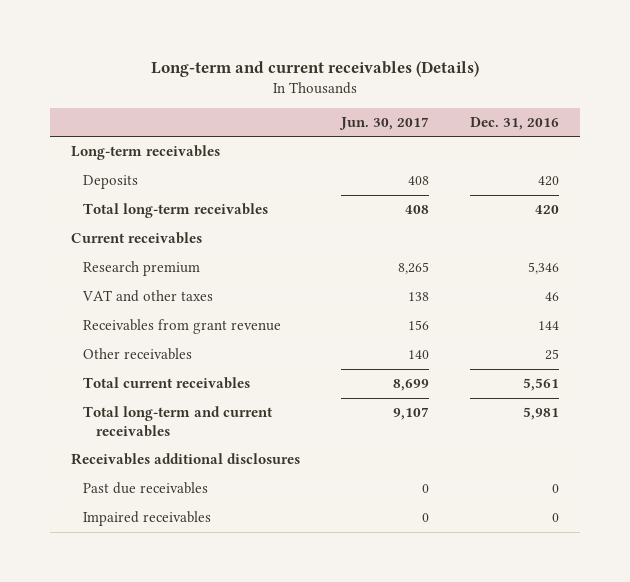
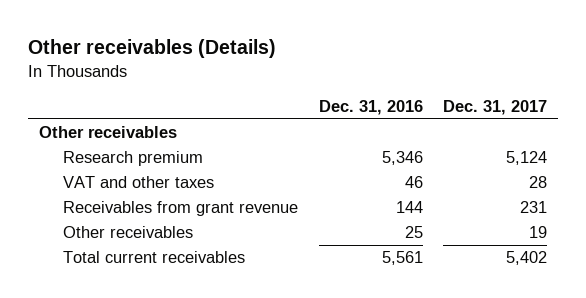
[150,60,479,77] Long-term and current receivables (Details) -> [28,39,277,59] Other receivables (Details)
[338,116,429,130] Jun. 30, 2017 -> none
none -> [443,100,548,116] Dec. 31, 2017
[70,145,220,161] Long-term receivables -> none
[83,175,139,190] Deposits -> none
[83,203,269,219] Total long-term receivables -> none
[70,232,202,245] Current receivables -> none
none -> [38,126,177,139] Other receivables
[83,406,274,437] Total long-term and current receivables -> none
[70,453,300,466] Receivables additional disclosures -> none
[83,482,209,495] Past due receivables -> none
[83,511,212,527] Impaired receivables -> none

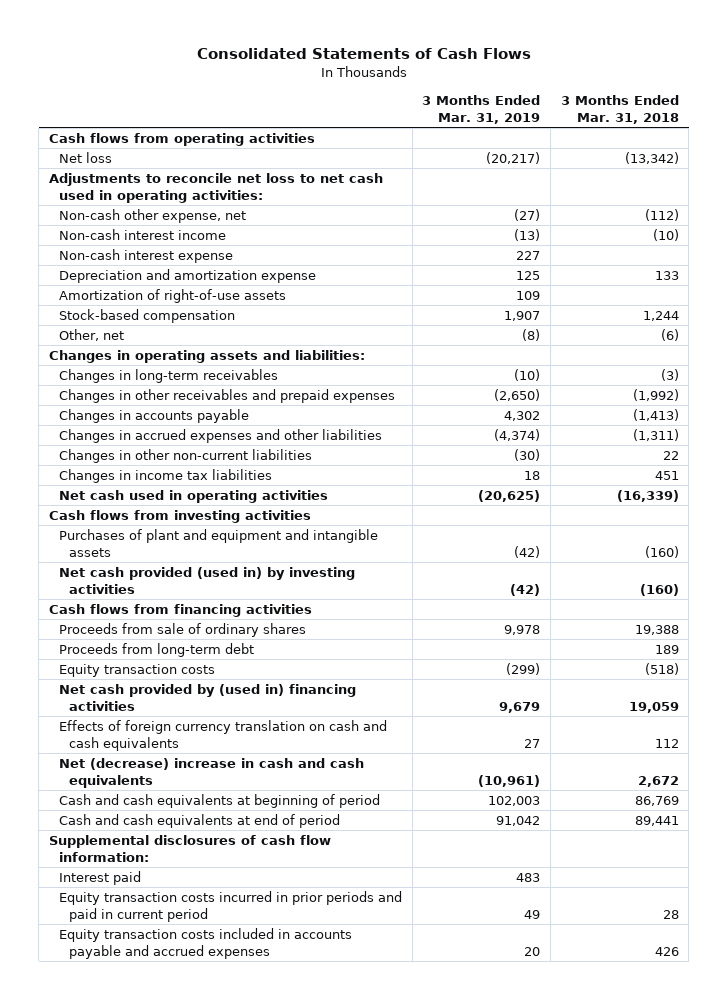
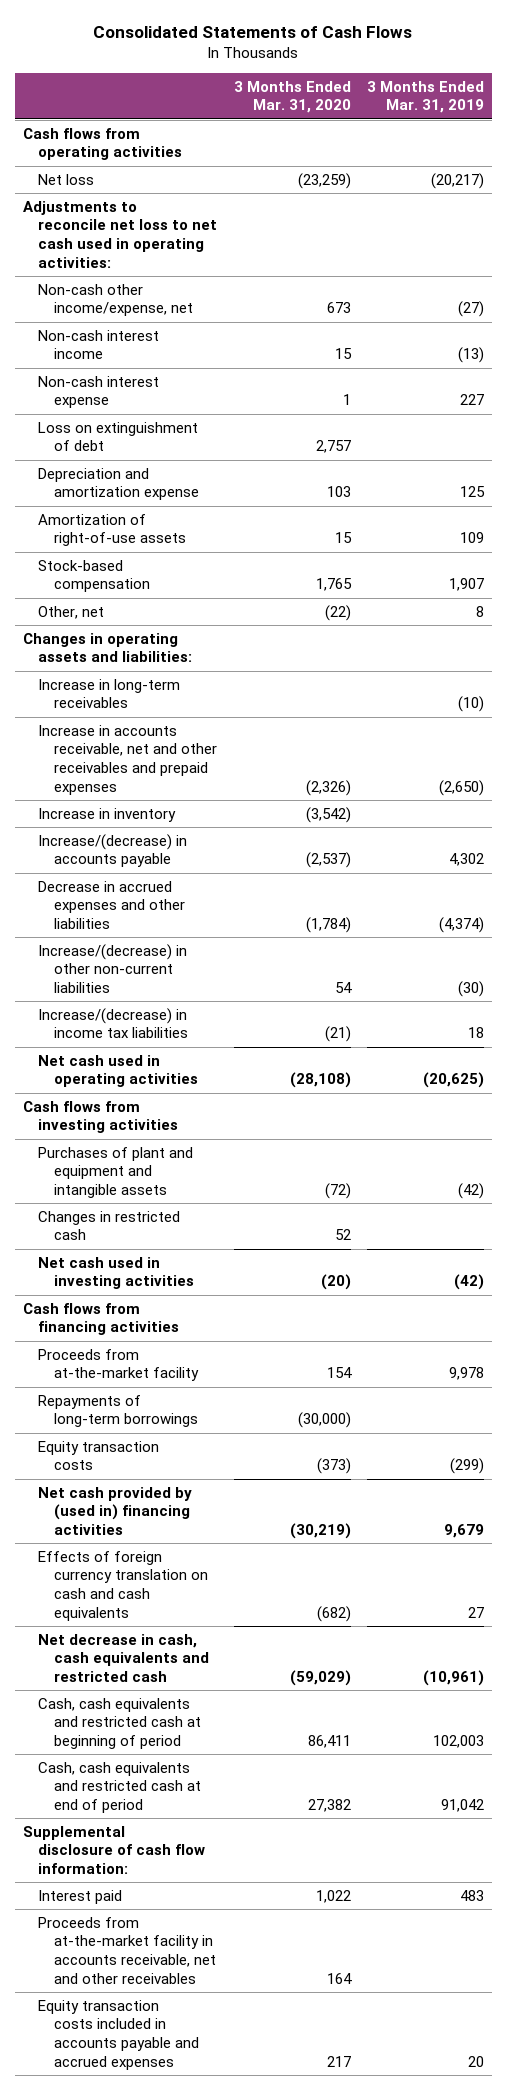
[560,94,679,124] 3 Months Ended Mar. 31, 2018 -> none
none -> [233,80,351,114] 3 Months Ended Mar. 31, 2020
[58,208,246,223] Non-cash other expense, net -> [38,283,193,317] Non-cash other income/expense, net
none -> [38,421,199,452] Loss on extinguishment of debt
[522,328,541,341] (8) -> [476,605,485,617] 8
[58,368,278,383] Changes in long-term receivables -> [38,678,181,709] Increase in long-term receivables
[58,388,395,403] Changes in other receivables and prepaid expenses -> [38,724,217,795] Increase in accounts receivable, net and other receivables and prepaid expenses
none -> [38,807,177,822] Increase in inventory
[58,408,249,423] Changes in accounts payable -> [38,833,188,868] Increase/(decrease) in accounts payable
[58,428,382,443] Changes in accrued expenses and other liabilities -> [38,880,185,930] Decrease in accrued expenses and other liabilities
[58,448,312,463] Changes in other non-current liabilities -> [38,943,188,994] Increase/(decrease) in other non-current liabilities
[58,468,272,483] Changes in income tax liabilities -> [38,1007,188,1039] Increase/(decrease) in income tax liabilities
none -> [38,1210,181,1241] Changes in restricted cash
[58,566,355,594] Net cash provided (used in) by investing activities -> [38,1256,194,1290] Net cash used in investing activities
[58,642,254,657] Proceeds from long-term debt -> none
[58,622,306,637] Proceeds from sale of ordinary shares -> [38,1348,199,1382] Proceeds from at-the-market facility
none -> [38,1394,198,1428] Repayments of long-term borrowings
[58,757,364,788] Net (decrease) increase in cash and cash equivalents -> [38,1633,209,1683] Net decrease in cash, cash equivalents and restricted cash
[58,793,380,808] Cash and cash equivalents at beginning of period -> [38,1697,201,1750] Cash, cash equivalents and restricted cash at beginning of period
[58,813,340,828] Cash and cash equivalents at end of period -> [38,1761,201,1814] Cash, cash equivalents and restricted cash at end of period
[48,834,331,862] Supplemental disclosures of cash flow information: -> [22,1825,206,1875] Supplemental disclosure of cash flow information:
[58,890,402,922] Equity transaction costs incurred in prior periods and paid in current period -> none
none -> [38,1916,216,1984] Proceeds from at-the-market facility in accounts receivable, net and other receivables

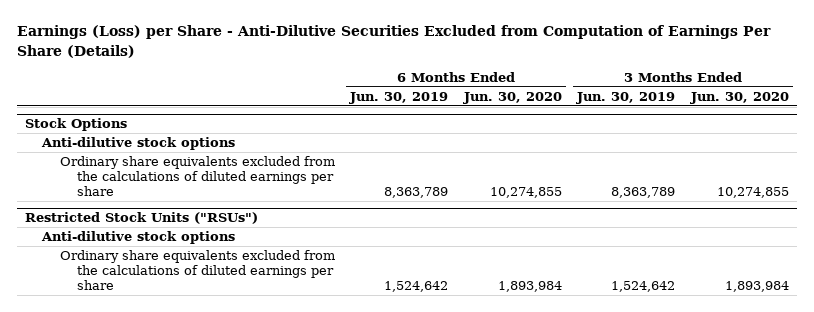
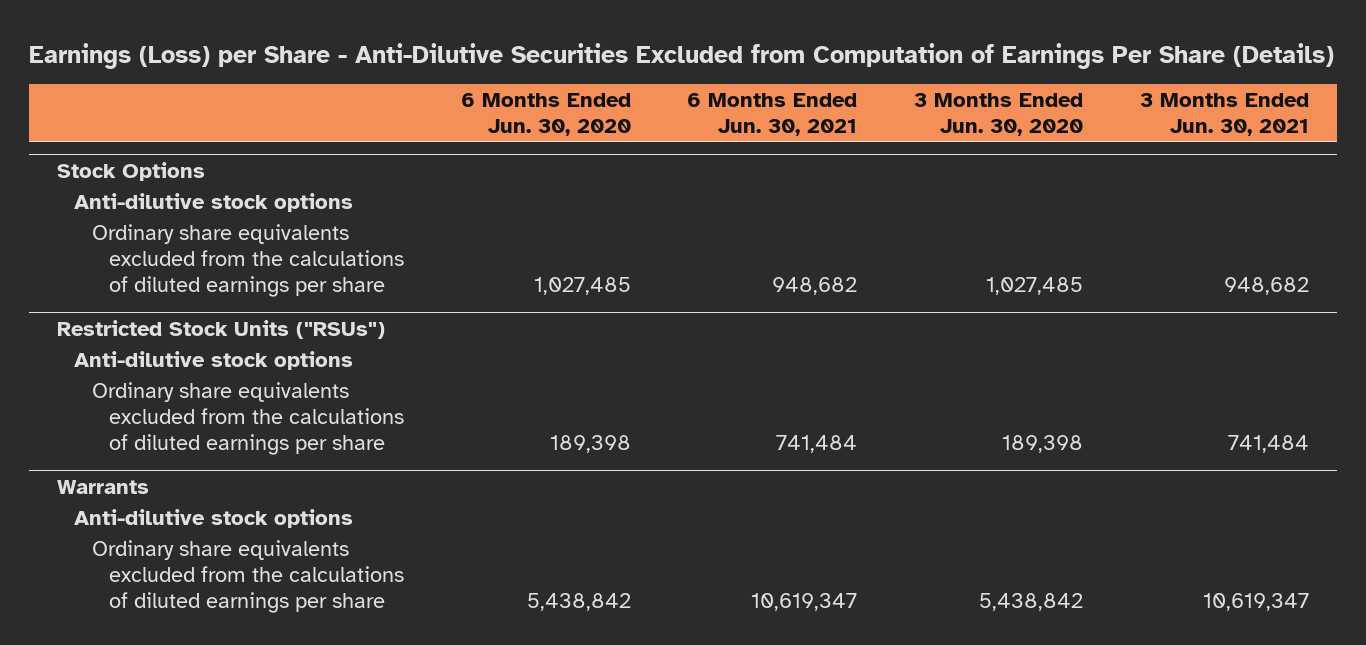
[349,91,449,104] Jun. 30, 2019 -> none
[576,91,676,104] Jun. 30, 2019 -> none
none -> [687,93,858,137] 6 Months Ended Jun. 30, 2021
none -> [1140,93,1310,137] 3 Months Ended Jun. 30, 2021
[489,187,562,199] 10,274,855 -> [533,276,631,295] 1,027,485
[716,187,789,199] 10,274,855 -> [986,276,1084,295] 1,027,485
[497,281,562,293] 1,893,984 -> [549,434,631,453] 189,398
[724,281,789,293] 1,893,984 -> [1002,434,1084,453] 189,398
none -> [57,479,150,494] Warrants
none -> [74,509,354,529] Anti-dilutive stock options
none -> [91,540,404,613] Ordinary share equivalents excluded from the calculations of diluted earnings per share

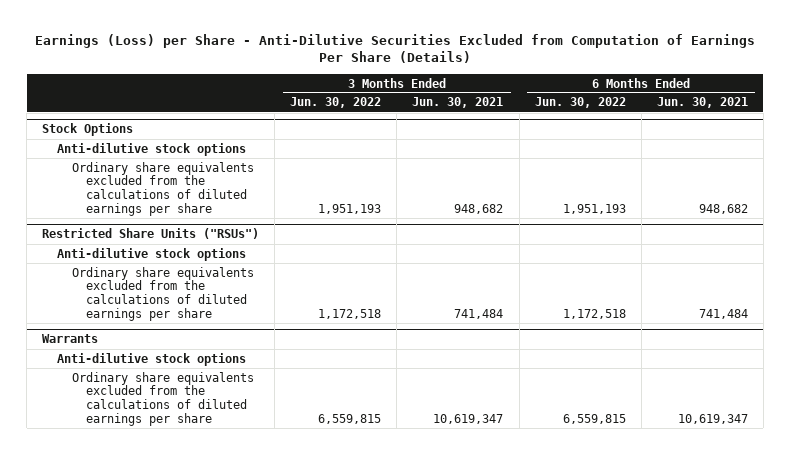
[460,93,631,137] 6 Months Ended Jun. 30, 2020 -> none
[914,93,1084,137] 3 Months Ended Jun. 30, 2020 -> none
none -> [290,97,382,109] Jun. 30, 2022
none -> [534,97,626,109] Jun. 30, 2022
[57,319,386,339] Restricted Stock Units ("RSUs") -> [42,228,260,240] Restricted Share Units ("RSUs")

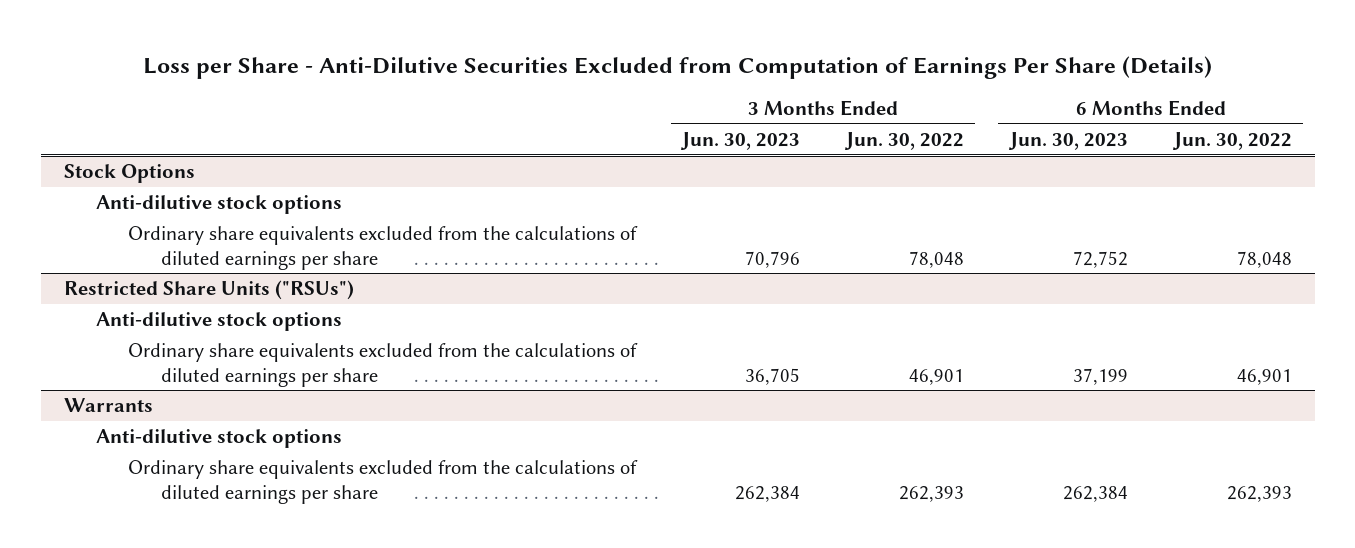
[34,33,755,64] Earnings (Loss) per Share - Anti-Dilutive Securities Excluded from Computation of Earnings Per Share (Details) -> [142,55,1212,79] Loss per Share - Anti-Dilutive Securities Excluded from Computation of Earnings Per Share (Details)
[412,97,504,109] Jun. 30, 2021 -> none
[656,97,748,109] Jun. 30, 2021 -> none
none -> [680,131,801,150] Jun. 30, 2023
none -> [1007,131,1128,150] Jun. 30, 2023
[318,203,382,214] 1,951,193 -> [908,250,964,268] 78,048
[562,203,626,214] 1,951,193 -> [1236,250,1292,268] 78,048
[318,308,382,319] 1,172,518 -> [908,368,964,385] 46,901
[562,308,626,319] 1,172,518 -> [1236,368,1292,385] 46,901
[318,413,382,424] 6,559,815 -> [898,485,964,502] 262,393
[562,413,626,424] 6,559,815 -> [1226,485,1292,502] 262,393

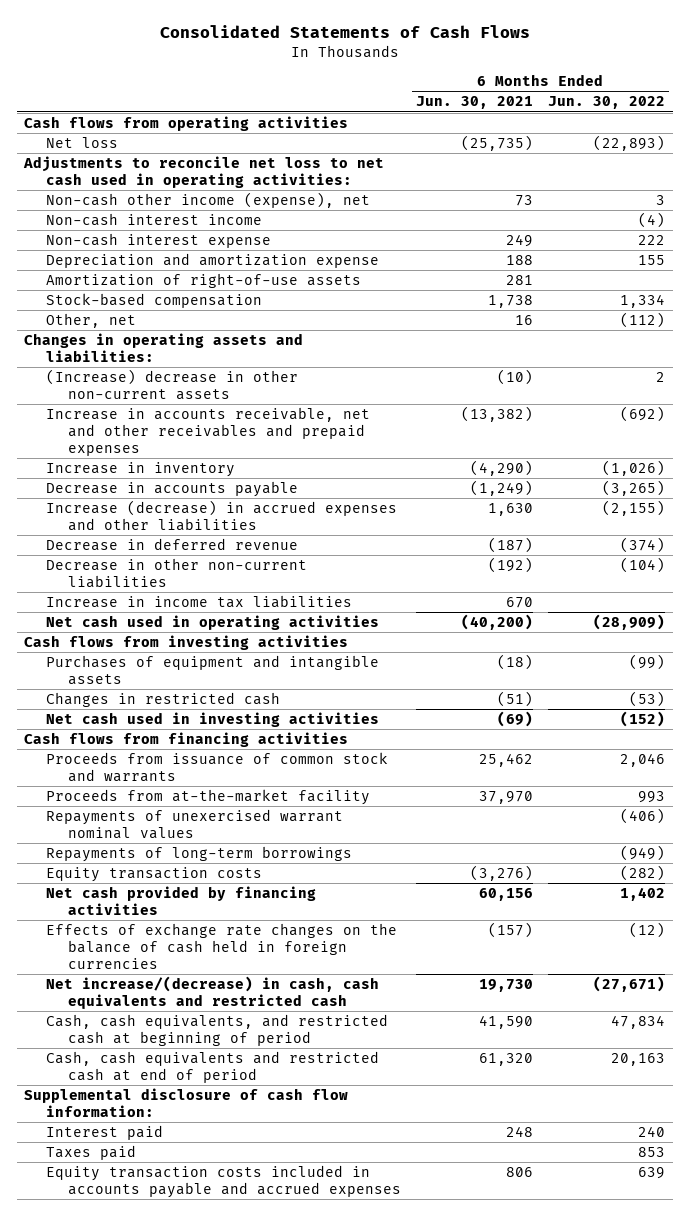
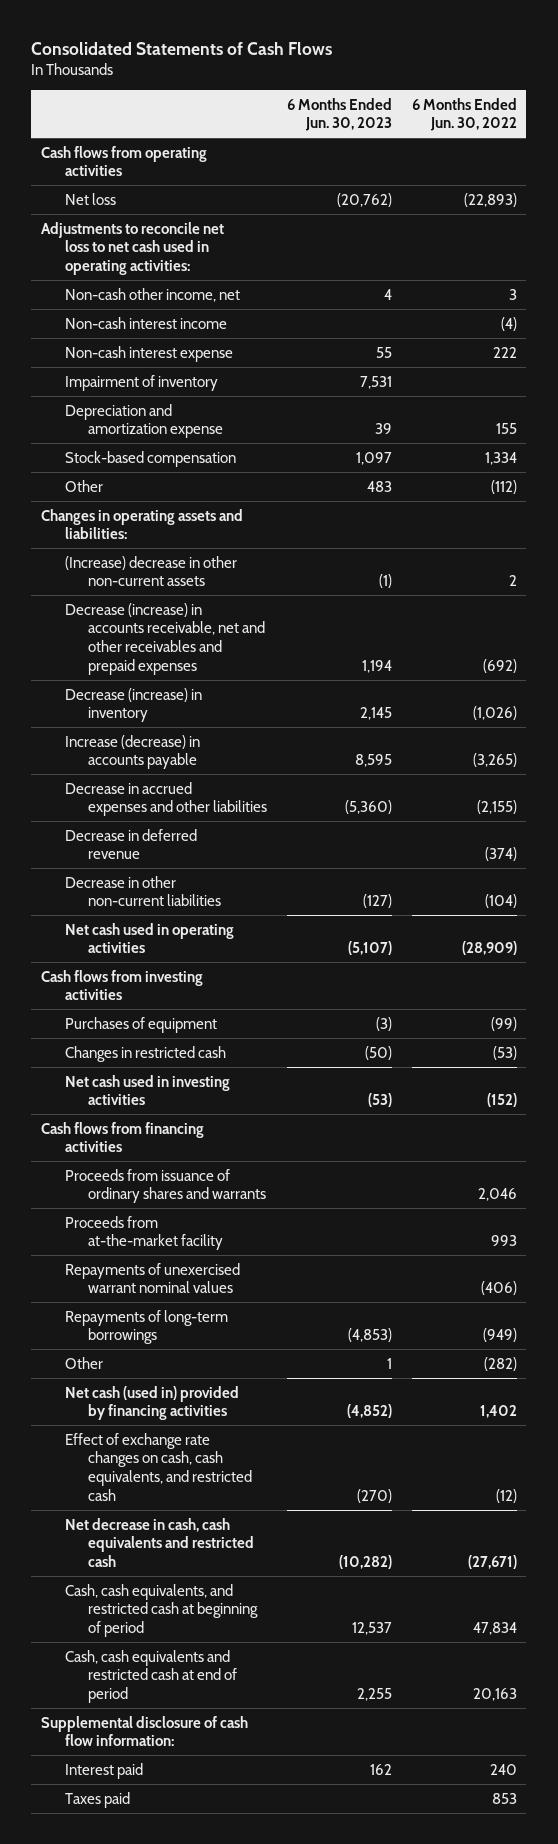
[415,96,533,110] Jun. 30, 2021 -> none
none -> [287,97,393,132] 6 Months Ended Jun. 30, 2023
[45,192,370,209] Non-cash other income (expense), net -> [64,287,240,302] Non-cash other income, net
none -> [64,374,218,391] Impairment of inventory
[45,273,361,289] Amortization of right-of-use assets -> none
[45,313,136,329] Other, net -> [64,479,103,492] Other
[45,407,370,456] Increase in accounts receivable, net and other receivables and prepaid expenses -> [64,602,266,675] Decrease (increase) in accounts receivable, net and other receivables and prepaid expenses
[45,462,235,478] Increase in inventory -> [64,687,202,723] Decrease (increase) in inventory
[45,481,298,498] Decrease in accounts payable -> [64,734,200,770] Increase (decrease) in accounts payable
[45,500,397,531] Increase (decrease) in accrued expenses and other liabilities -> [64,781,268,817] Decrease in accrued expenses and other liabilities
[45,595,352,609] Increase in income tax liabilities -> none
[45,655,379,685] Purchases of equipment and intangible assets -> [64,1016,217,1033] Purchases of equipment
[45,752,388,782] Proceeds from issuance of common stock and warrants -> [64,1168,267,1204] Proceeds from issuance of ordinary shares and warrants
[45,867,262,883] Equity transaction costs -> [64,1356,103,1369] Other
[45,886,316,915] Net cash provided by financing activities -> [64,1385,239,1421] Net cash (used in) provided by financing activities
[45,923,397,969] Effects of exchange rate changes on the balance of cash held in foreign currencies -> [64,1432,253,1501] Effect of exchange rate changes on cash, cash equivalents, and restricted cash
[45,976,379,1009] Net increase/(decrease) in cash, cash equivalents and restricted cash -> [64,1517,255,1567] Net decrease in cash, cash equivalents and restricted cash
[45,1165,401,1198] Equity transaction costs included in accounts payable and accrued expenses -> none

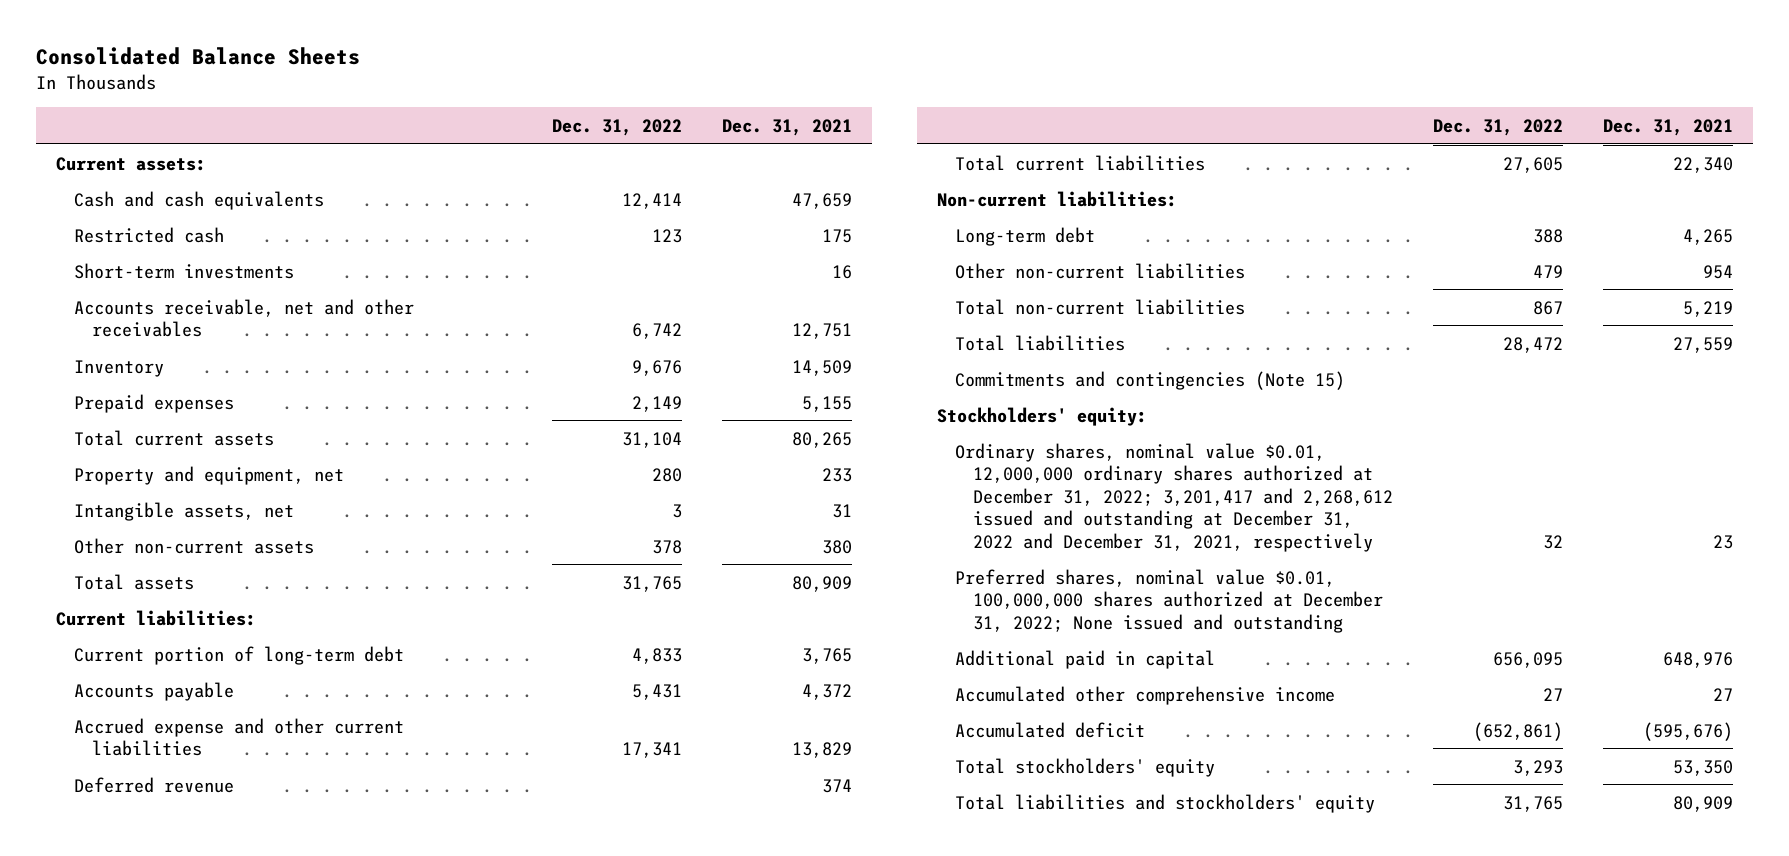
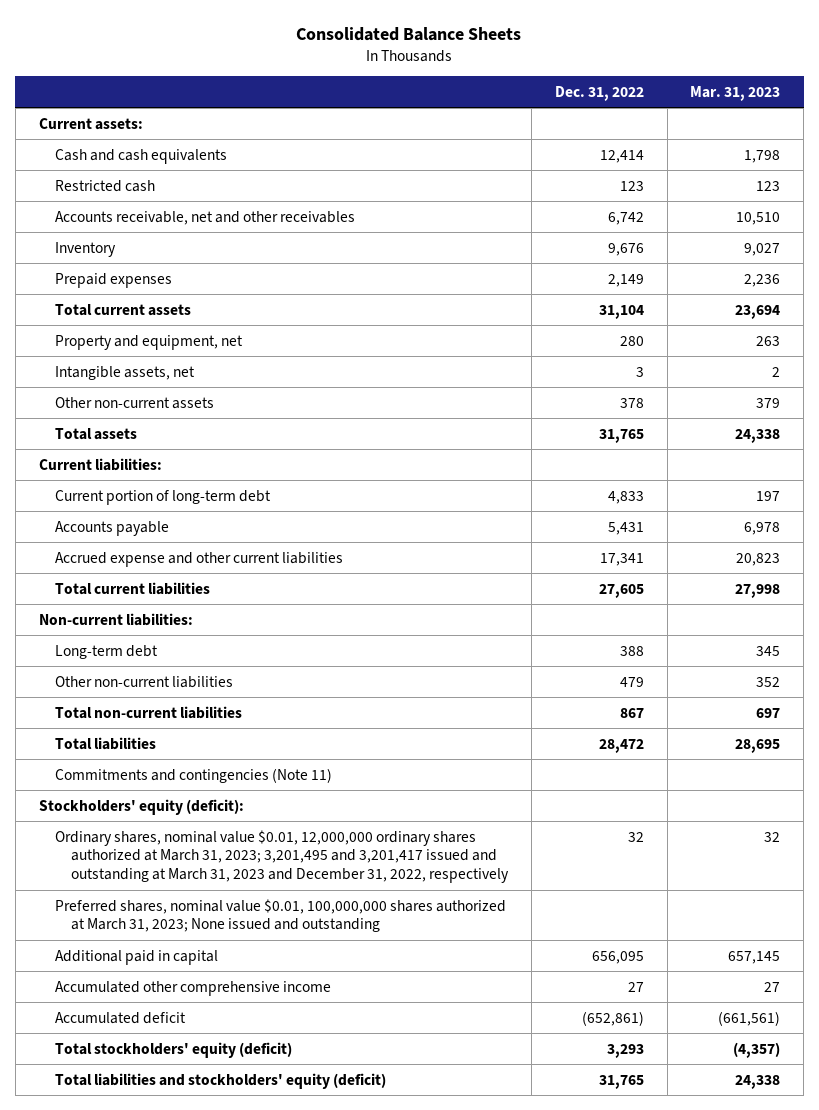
[721,118,852,136] Dec. 31, 2021 -> none
none -> [690,86,781,102] Mar. 31, 2023
[74,262,295,279] Short-term investments -> none
[74,776,235,793] Deferred revenue -> none
[955,370,1346,390] Commitments and contingencies (Note 15) -> [55,767,333,783] Commitments and contingencies (Note 11)
[937,406,1148,426] Stockholders' equity: -> [38,798,244,815] Stockholders' equity (deficit):
[955,442,1393,552] Ordinary shares, nominal value $0.01, 12,000,000 ordinary shares authorized at December 31, 2022; 3,201,417 and 2,268,612 issued and outstanding at December 31, 2022 and December 31, 2021, respectively -> [55,829,510,884] Ordinary shares, nominal value $0.01, 12,000,000 ordinary shares authorized at March 31, 2023; 3,201,495 and 3,201,417 issued and outstanding at March 31, 2023 and December 31, 2022, respectively
[955,568,1383,633] Preferred shares, nominal value $0.01, 100,000,000 shares authorized at December 31, 2022; None issued and outstanding -> [55,898,507,933] Preferred shares, nominal value $0.01, 100,000,000 shares authorized at March 31, 2023; None issued and outstanding
[955,757,1216,777] Total stockholders' equity -> [55,1041,293,1058] Total stockholders' equity (deficit)
[955,793,1376,813] Total liabilities and stockholders' equity -> [55,1072,387,1089] Total liabilities and stockholders' equity (deficit)

